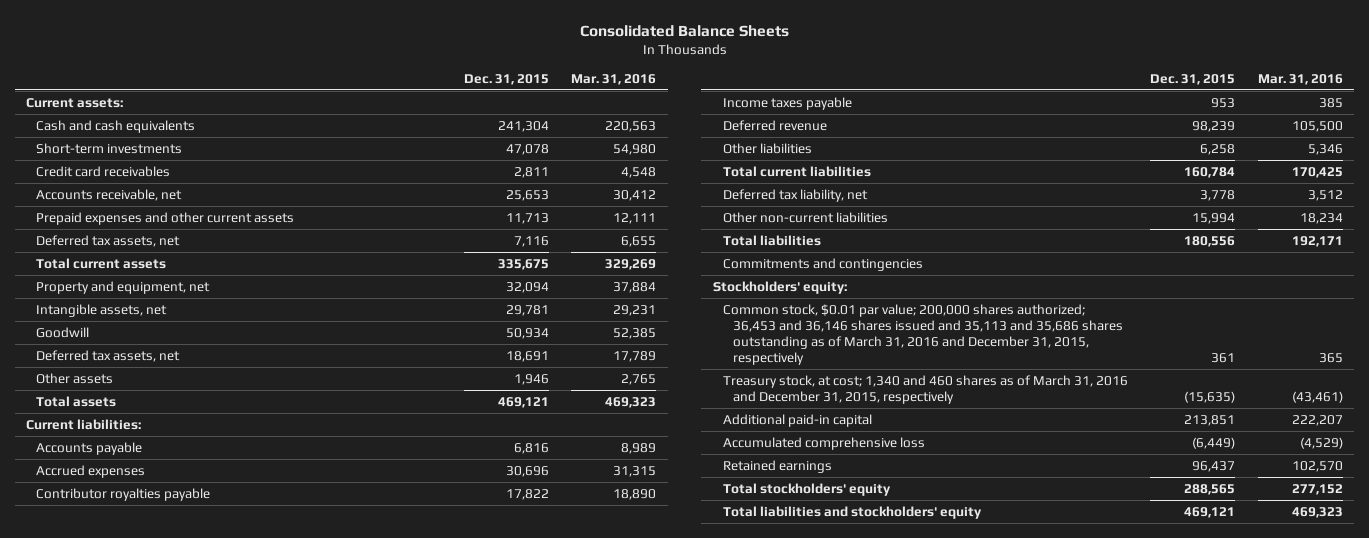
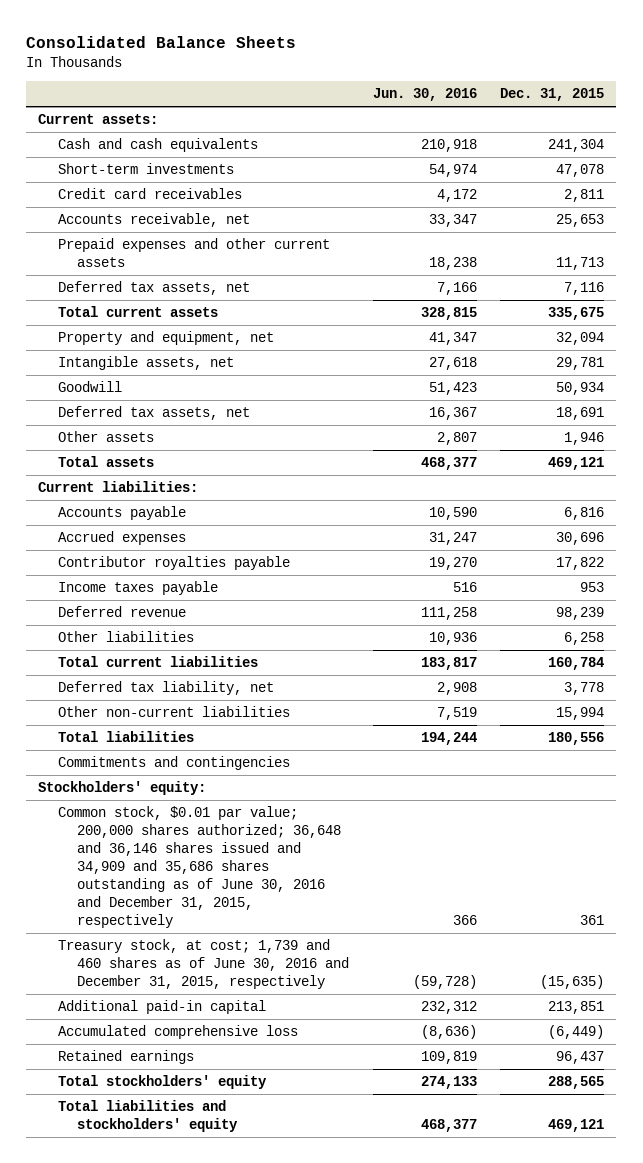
[571,73,657,85] Mar. 31, 2016 -> none
none -> [372,88,477,102] Jun. 30, 2016
[722,303,1123,365] Common stock, $0.01 par value; 200,000 shares authorized; 36,453 and 36,146 shares issued and 35,113 and 35,686 shares outstanding as of March 31, 2016 and December 31, 2015, respectively -> [57,806,341,929] Common stock, $0.01 par value; 200,000 shares authorized; 36,648 and 36,146 shares issued and 34,909 and 35,686 shares outstanding as of June 30, 2016 and December 31, 2015, respectively
[722,374,1128,404] Treasury stock, at cost; 1,340 and 460 shares as of March 31, 2016 and December 31, 2015, respectively -> [57,939,349,990] Treasury stock, at cost; 1,739 and 460 shares as of June 30, 2016 and December 31, 2015, respectively

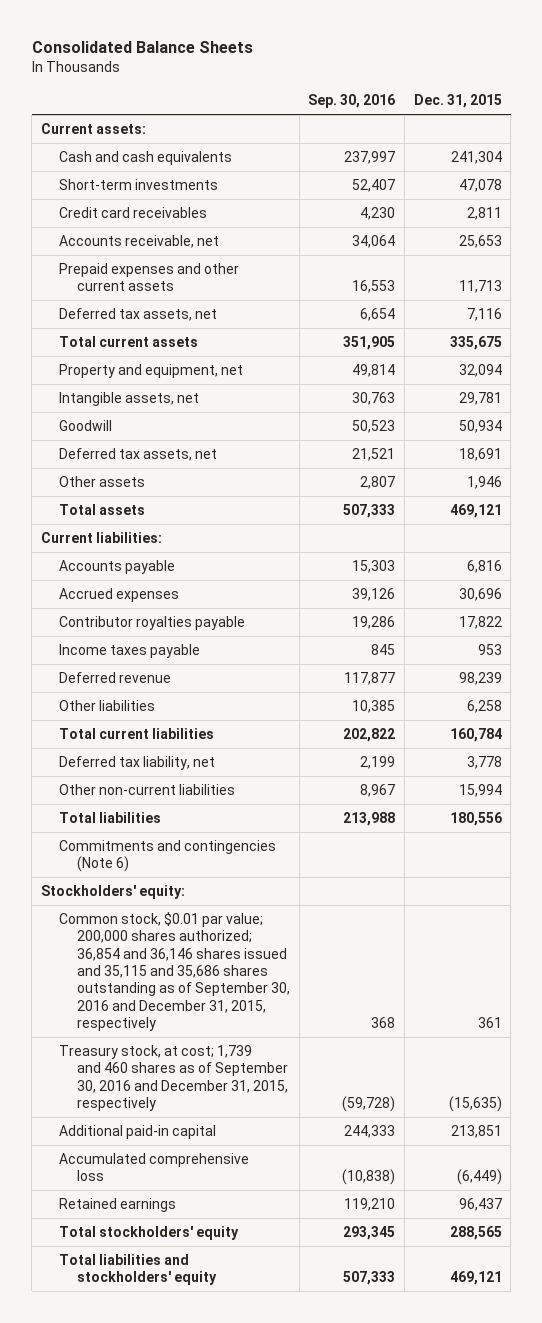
[372,88,477,102] Jun. 30, 2016 -> none
none -> [308,94,396,109] Sep. 30, 2016
[57,756,290,771] Commitments and contingencies -> [59,839,277,873] Commitments and contingencies (Note 6)
[57,806,341,929] Common stock, $0.01 par value; 200,000 shares authorized; 36,648 and 36,146 shares issued and 34,909 and 35,686 shares outstanding as of June 30, 2016 and December 31, 2015, respectively -> [59,911,291,1032] Common stock, $0.01 par value; 200,000 shares authorized; 36,854 and 36,146 shares issued and 35,115 and 35,686 shares outstanding as of September 30, 2016 and December 31, 2015, respectively
[57,939,349,990] Treasury stock, at cost; 1,739 and 460 shares as of June 30, 2016 and December 31, 2015, respectively -> [59,1044,289,1112] Treasury stock, at cost; 1,739 and 460 shares as of September 30, 2016 and December 31, 2015, respectively

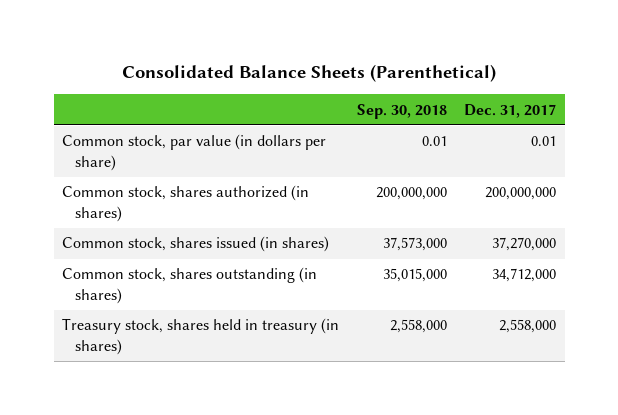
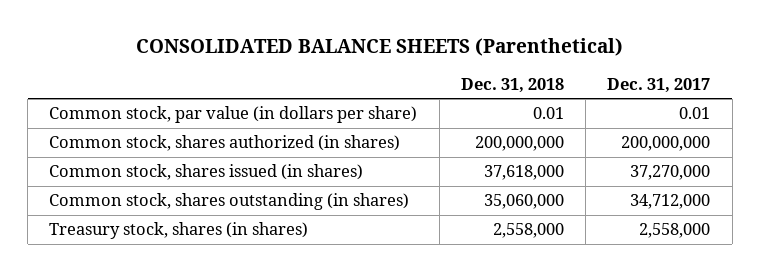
[122,64,497,83] Consolidated Balance Sheets (Parenthetical) -> [135,38,623,57] CONSOLIDATED BALANCE SHEETS (Parenthetical)
[356,103,447,119] Sep. 30, 2018 -> none
none -> [460,78,564,94] Dec. 31, 2018
[62,318,340,355] Treasury stock, shares held in treasury (in shares) -> [49,222,309,240] Treasury stock, shares (in shares)

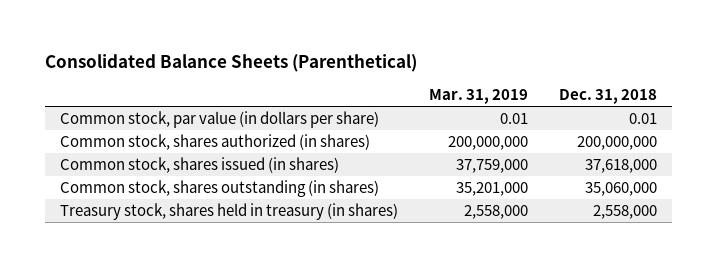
[135,38,623,57] CONSOLIDATED BALANCE SHEETS (Parenthetical) -> [44,54,417,73] Consolidated Balance Sheets (Parenthetical)
[607,78,711,94] Dec. 31, 2017 -> none
none -> [429,89,529,105] Mar. 31, 2019
[49,222,309,240] Treasury stock, shares (in shares) -> [60,203,399,221] Treasury stock, shares held in treasury (in shares)

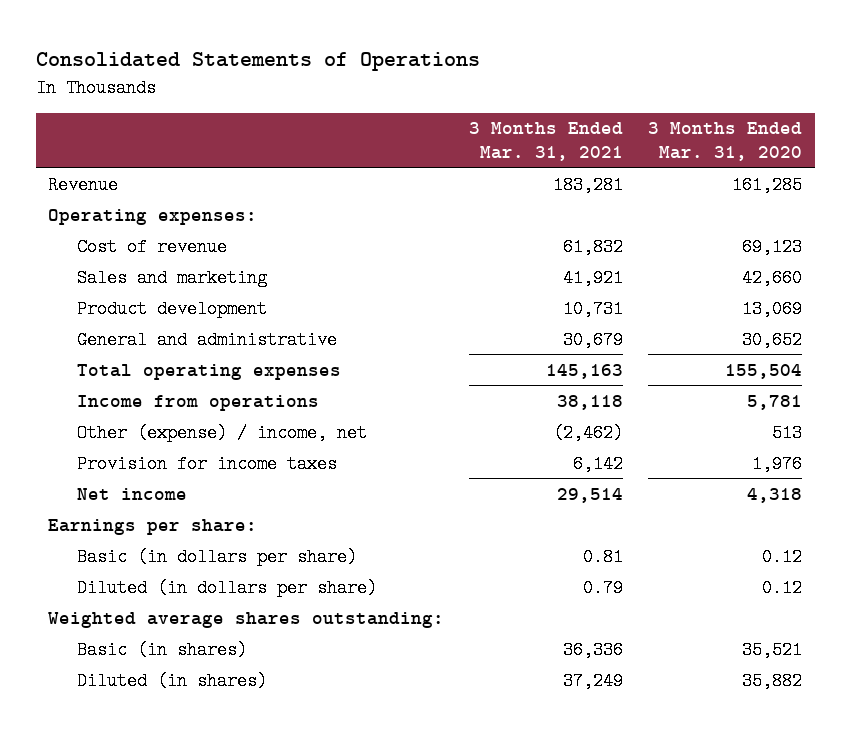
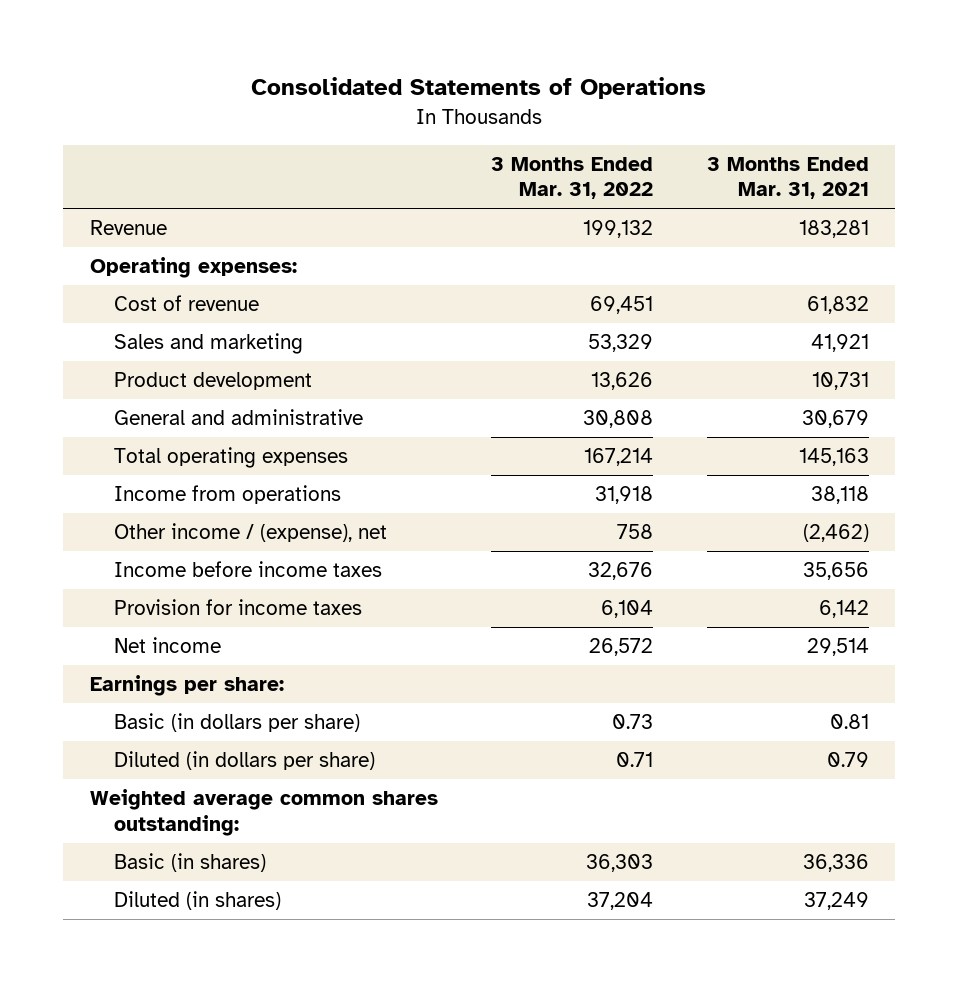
[648,122,803,161] 3 Months Ended Mar. 31, 2020 -> none
none -> [491,156,654,200] 3 Months Ended Mar. 31, 2022
[77,423,368,442] Other (expense) / income, net -> [113,523,387,543] Other income / (expense), net
none -> [113,561,382,578] Income before income taxes
[48,611,445,628] Weighted average shares outstanding: -> [89,789,438,836] Weighted average common shares outstanding:

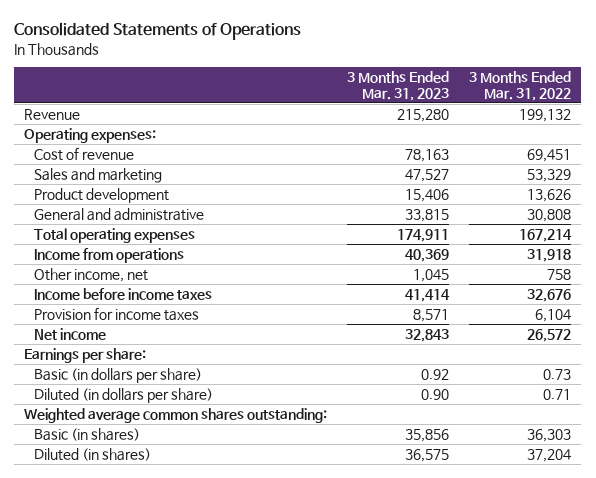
[706,156,869,200] 3 Months Ended Mar. 31, 2021 -> none
none -> [347,70,450,101] 3 Months Ended Mar. 31, 2023
[113,523,387,543] Other income / (expense), net -> [34,267,149,282] Other income, net

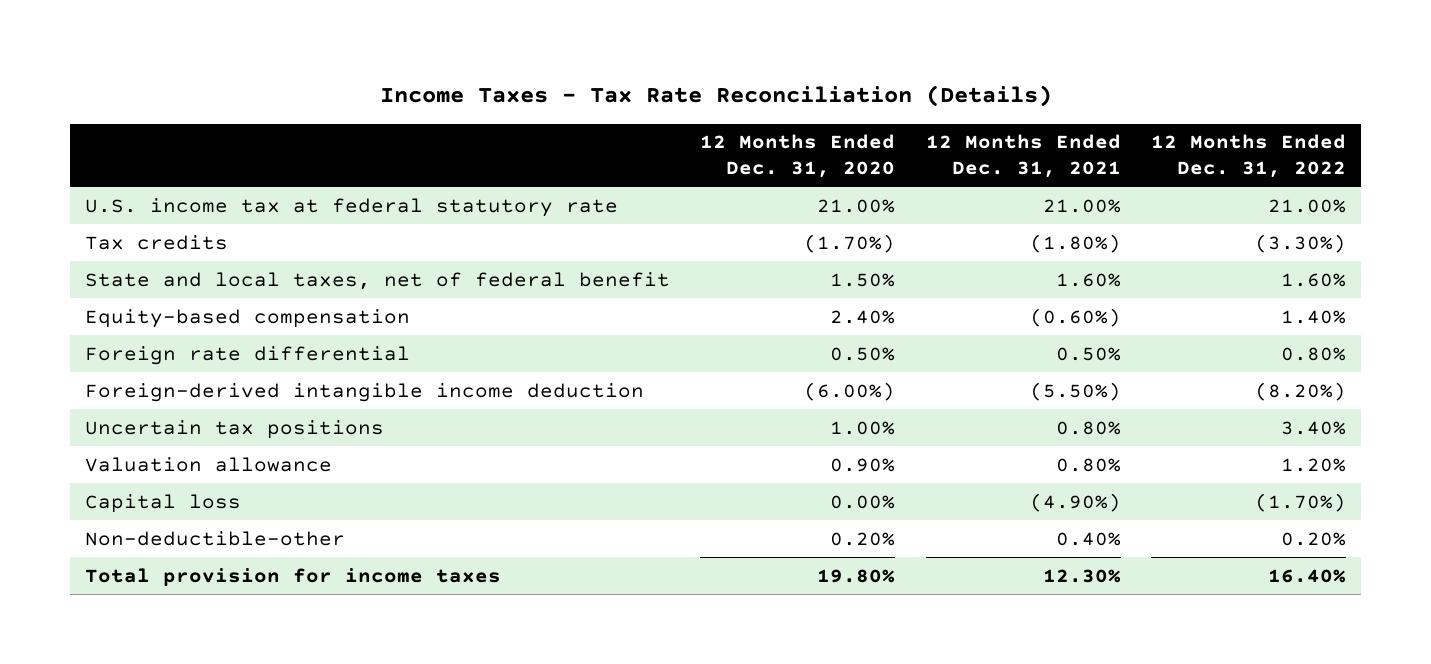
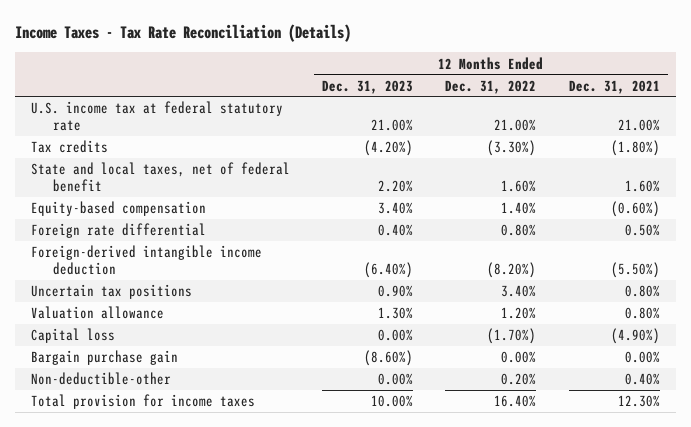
[700,134,896,178] 12 Months Ended Dec. 31, 2020 -> none
none -> [322,79,414,94] Dec. 31, 2023
none -> [31,350,179,366] Bargain purchase gain

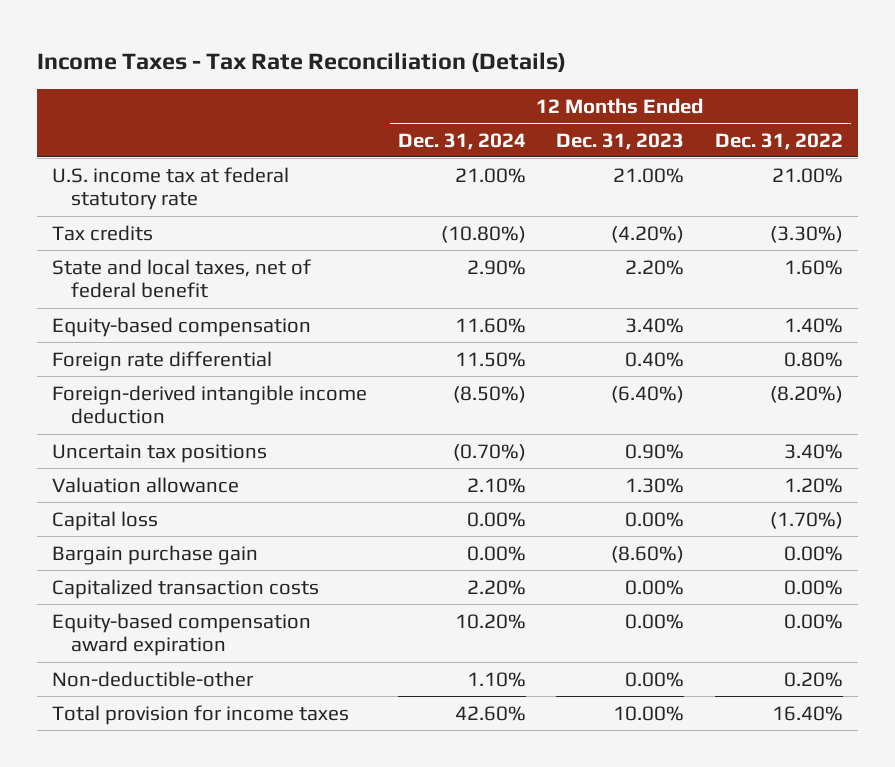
[568,79,660,94] Dec. 31, 2021 -> none
none -> [397,132,526,150] Dec. 31, 2024
none -> [52,578,320,599] Capitalized transaction costs
none -> [52,612,312,657] Equity-based compensation award expiration

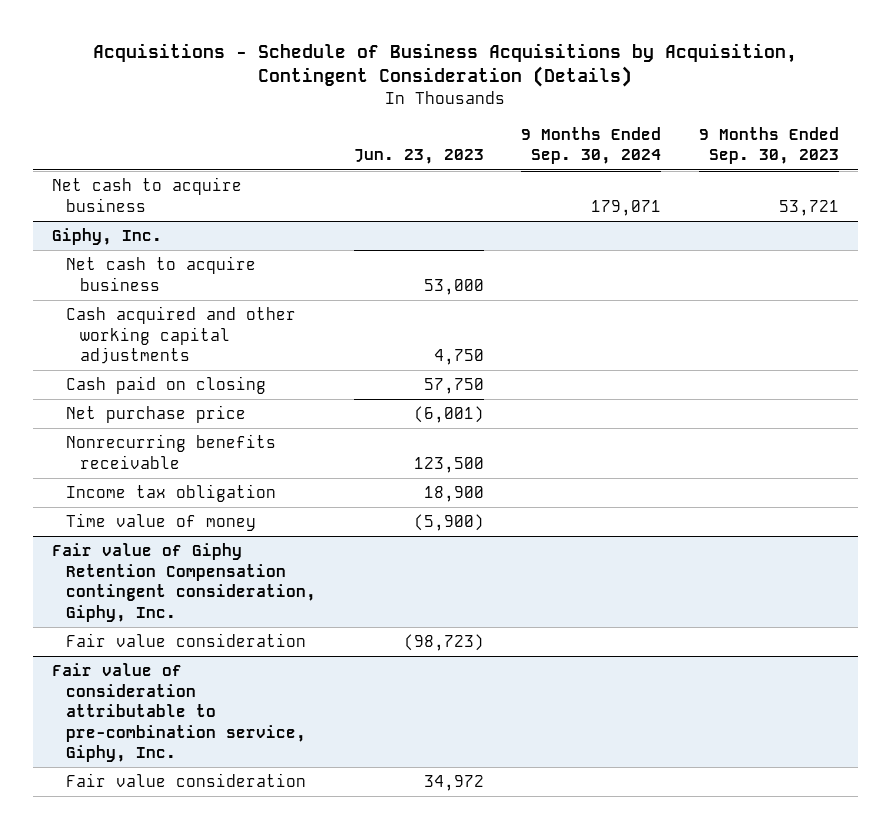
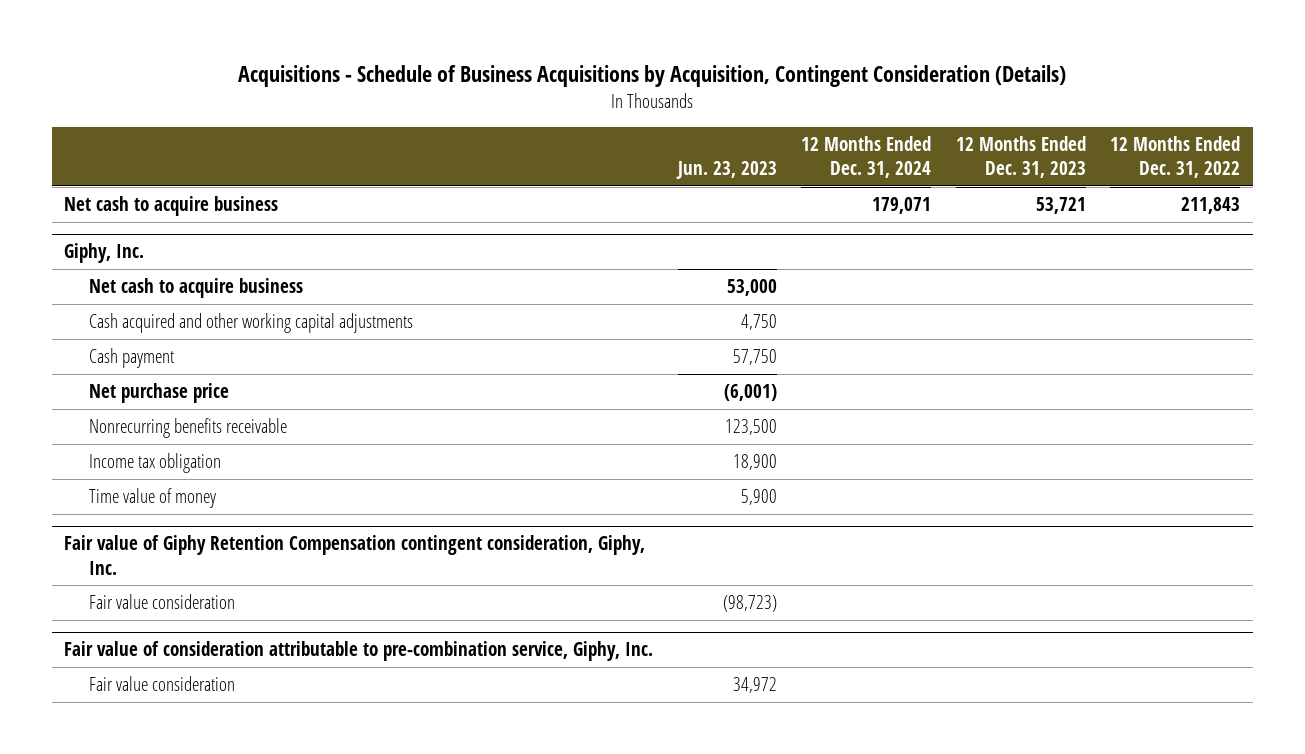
[521,126,662,165] 9 Months Ended Sep. 30, 2024 -> none
[698,126,839,165] 9 Months Ended Sep. 30, 2023 -> none
none -> [801,135,932,179] 12 Months Ended Dec. 31, 2024
none -> [955,135,1086,179] 12 Months Ended Dec. 31, 2023
none -> [1110,135,1241,179] 12 Months Ended Dec. 31, 2022
[65,376,266,395] Cash paid on closing -> [89,348,175,369] Cash payment
[413,514,484,532] (5,900) -> [740,489,777,506] 5,900

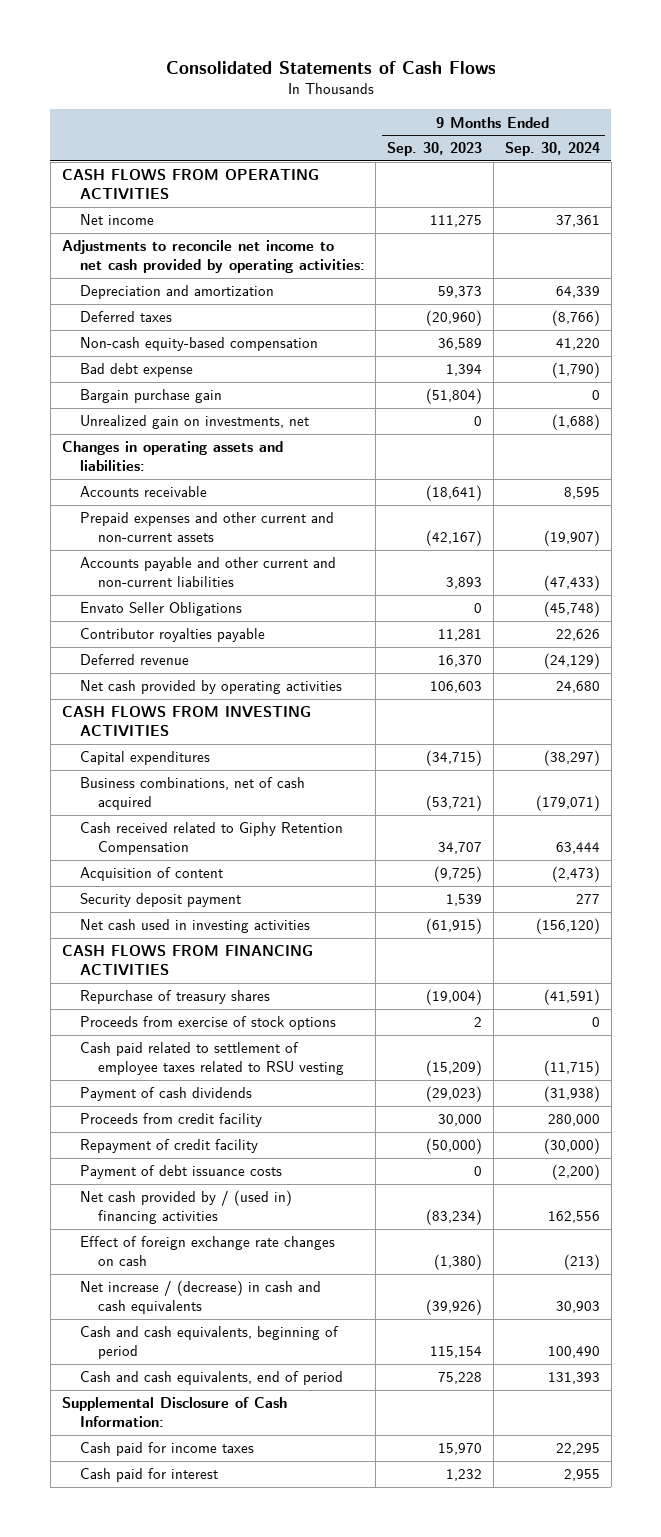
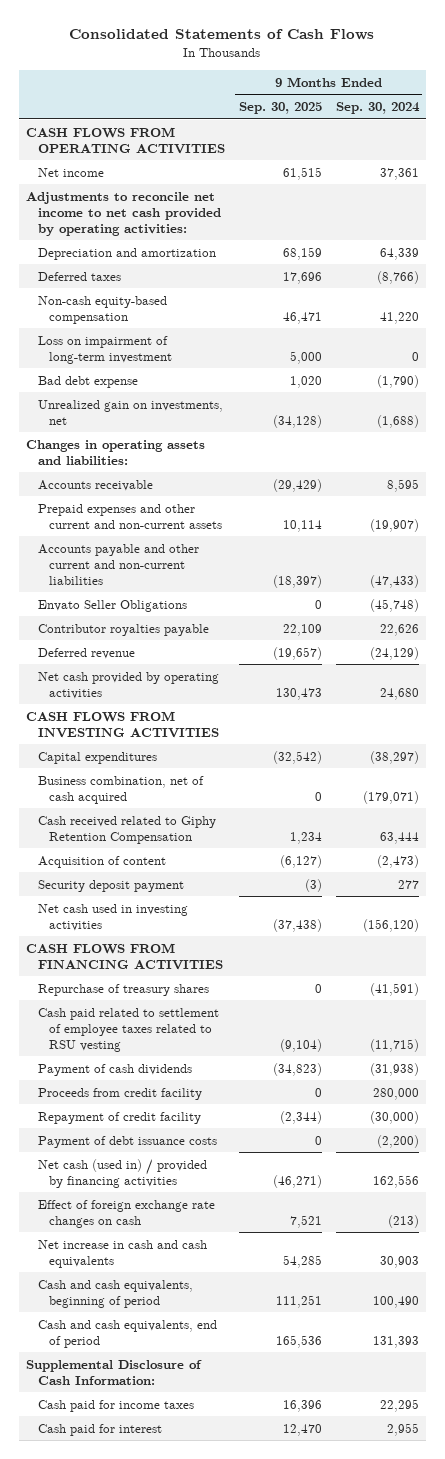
[387,142,483,157] Sep. 30, 2023 -> none
none -> [238,102,322,115] Sep. 30, 2025
none -> [37,335,173,364] Loss on impairment of long-term investment
[79,389,222,404] Bargain purchase gain -> none
[79,777,305,811] Business combinations, net of cash acquired -> [37,775,204,804] Business combination, net of cash acquired
[79,1016,336,1031] Proceeds from exercise of stock options -> none
[79,1190,292,1225] Net cash provided by / (used in) financing activities -> [37,1158,207,1188] Net cash (used in) / provided by financing activities
[79,1280,321,1315] Net increase / (decrease) in cash and cash equivalents -> [37,1239,207,1268] Net increase in cash and cash equivalents

